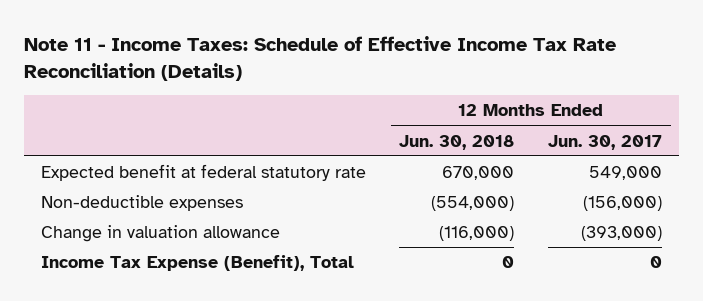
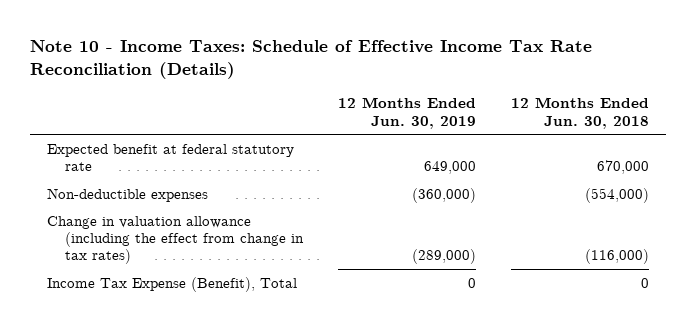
[23,35,616,81] Note 11 - Income Taxes: Schedule of Effective Income Tax Rate Reconciliation (Details) -> [29,40,592,80] Note 10 - Income Taxes: Schedule of Effective Income Tax Rate Reconciliation (Details)
[548,134,663,150] Jun. 30, 2017 -> none
none -> [337,97,476,129] 12 Months Ended Jun. 30, 2019
[40,225,280,243] Change in valuation allowance -> [47,215,304,265] Change in valuation allowance (including the effect from change in tax rates)

